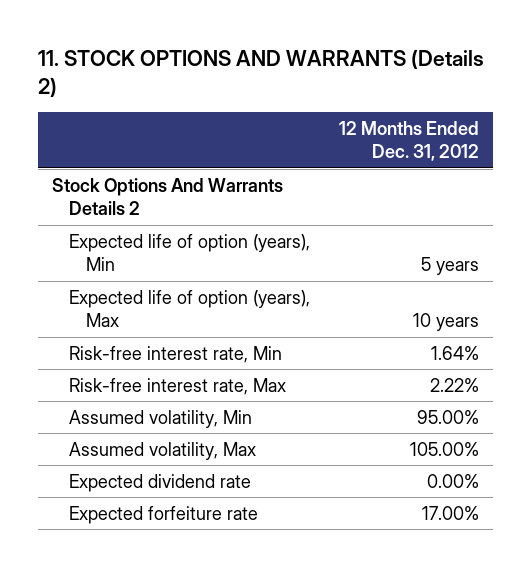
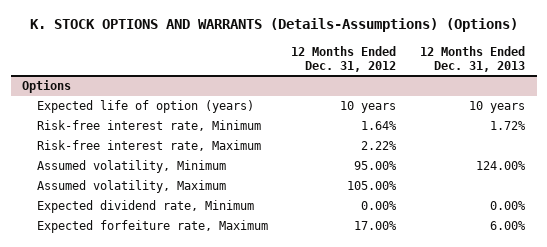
[37,49,484,98] 11. STOCK OPTIONS AND WARRANTS (Details 2) -> [29,18,518,33] K. STOCK OPTIONS AND WARRANTS (Details-Assumptions) (Options)
none -> [419,45,525,72] 12 Months Ended Dec. 31, 2013
[52,177,284,216] Stock Options And Warrants Details 2 -> none
[69,289,311,328] Expected life of option (years), Max -> none
none -> [22,80,72,94] Options
[69,233,311,272] Expected life of option (years), Min -> [36,100,254,114] Expected life of option (years)
[420,257,479,276] 5 years -> [340,101,397,114] 10 years
[69,345,283,363] Risk-free interest rate, Min -> [36,120,261,132] Risk-free interest rate, Minimum
[69,377,287,395] Risk-free interest rate, Max -> [36,140,261,152] Risk-free interest rate, Maximum
[69,409,253,428] Assumed volatility, Min -> [36,160,226,174] Assumed volatility, Minimum
[69,441,257,460] Assumed volatility, Max -> [36,180,226,194] Assumed volatility, Maximum
[69,473,252,492] Expected dividend rate -> [36,200,254,214] Expected dividend rate, Minimum
[69,505,259,524] Expected forfeiture rate -> [36,220,268,234] Expected forfeiture rate, Maximum

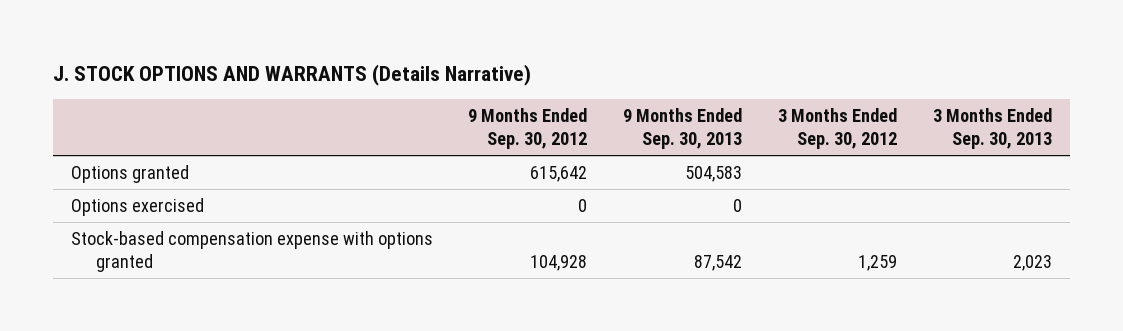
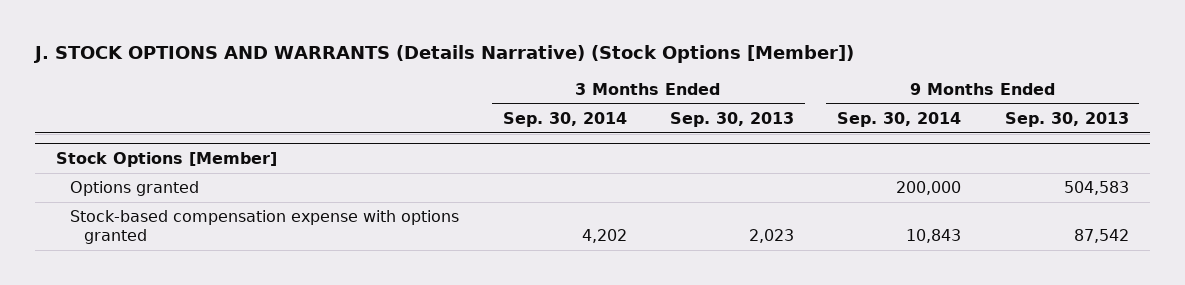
[52,63,531,86] J. STOCK OPTIONS AND WARRANTS (Details Narrative) -> [32,44,854,63] J. STOCK OPTIONS AND WARRANTS (Details Narrative) (Stock Options [Member])
[468,107,588,150] 9 Months Ended Sep. 30, 2012 -> none
[778,107,898,150] 3 Months Ended Sep. 30, 2012 -> none
none -> [502,111,627,127] Sep. 30, 2014
none -> [837,111,962,127] Sep. 30, 2014
none -> [56,151,278,167] Stock Options [Member]
[70,197,204,216] Options exercised -> none

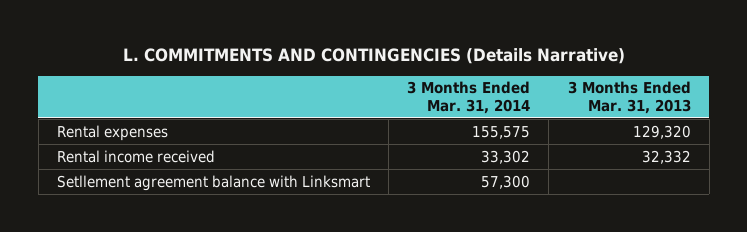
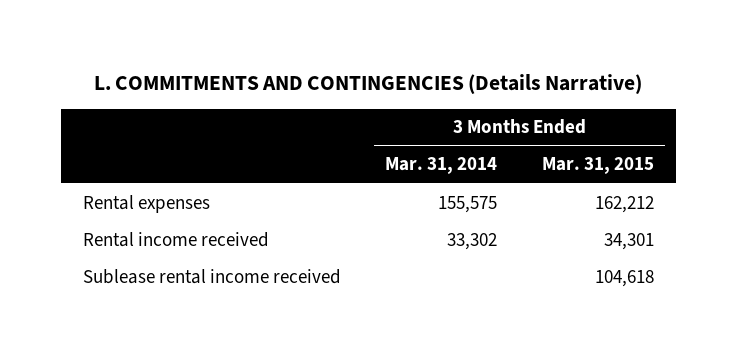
[567,81,691,114] 3 Months Ended Mar. 31, 2013 -> none
none -> [541,157,654,175] Mar. 31, 2015
[56,174,370,191] Setllement agreement balance with Linksmart -> none
none -> [82,268,341,284] Sublease rental income received

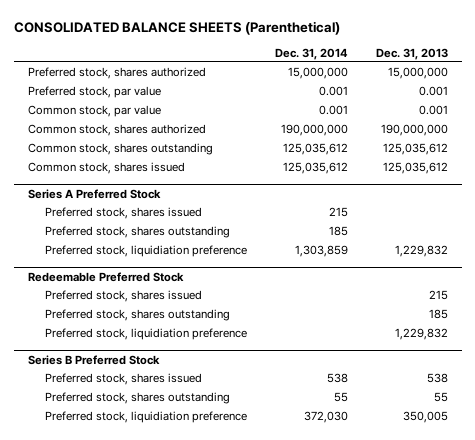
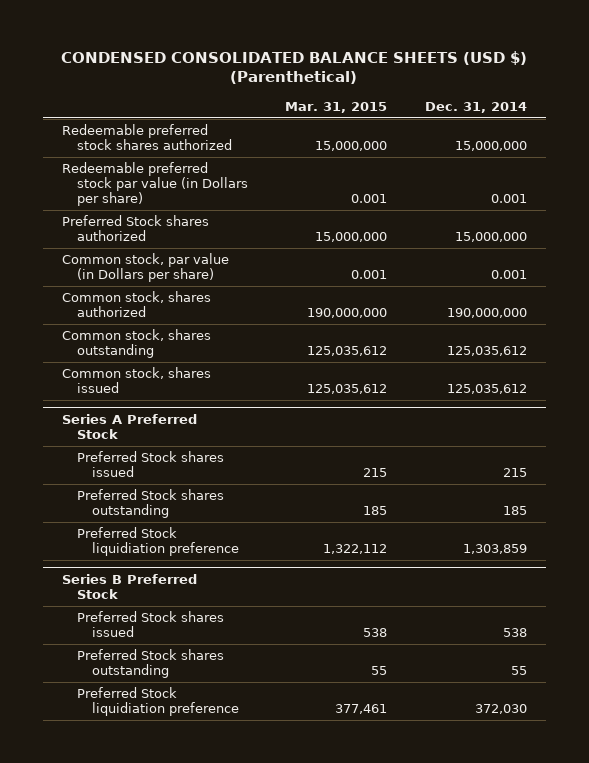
[13,20,340,35] CONSOLIDATED BALANCE SHEETS (Parenthetical) -> [61,50,528,85] CONDENSED CONSOLIDATED BALANCE SHEETS (USD $) (Parenthetical)
[375,47,448,60] Dec. 31, 2013 -> none
none -> [285,101,388,113] Mar. 31, 2015
[27,67,206,80] Preferred stock, shares authorized -> [62,124,232,151] Redeemable preferred stock shares authorized
[27,86,161,99] Preferred stock, par value -> [62,162,248,207] Redeemable preferred stock par value (in Dollars per share)
none -> [62,215,210,242] Preferred Stock shares authorized
[27,105,161,118] Common stock, par value -> [62,253,230,283] Common stock, par value (in Dollars per share)
[27,271,184,282] Redeemable Preferred Stock -> none
[44,290,202,303] Preferred stock, shares issued -> none
[44,309,230,322] Preferred stock, shares outstanding -> none
[44,328,247,341] Preferred stock, liquidiation preference -> none
[44,207,202,220] Preferred stock, shares issued -> [76,451,224,478] Preferred Stock shares issued
[44,226,230,239] Preferred stock, shares outstanding -> [76,489,224,519] Preferred Stock shares outstanding
[44,245,247,258] Preferred stock, liquidiation preference -> [76,527,239,557] Preferred Stock liquidiation preference
[44,373,202,386] Preferred stock, shares issued -> [76,611,224,638] Preferred Stock shares issued
[44,392,230,405] Preferred stock, shares outstanding -> [76,649,224,679] Preferred Stock shares outstanding
[44,411,247,424] Preferred stock, liquidiation preference -> [76,687,239,717] Preferred Stock liquidiation preference

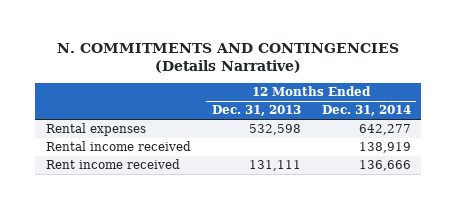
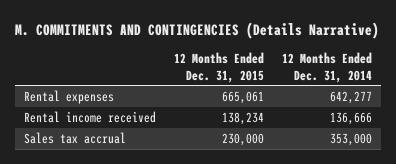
[57,43,400,74] N. COMMITMENTS AND CONTINGENCIES (Details Narrative) -> [14,22,379,40] M. COMMITMENTS AND CONTINGENCIES (Details Narrative)
[211,105,301,117] Dec. 31, 2013 -> none
none -> [174,52,265,83] 12 Months Ended Dec. 31, 2015
[45,159,180,170] Rent income received -> none
[358,142,411,154] 138,919 -> [330,111,373,125] 136,666
none -> [23,131,126,144] Sales tax accrual

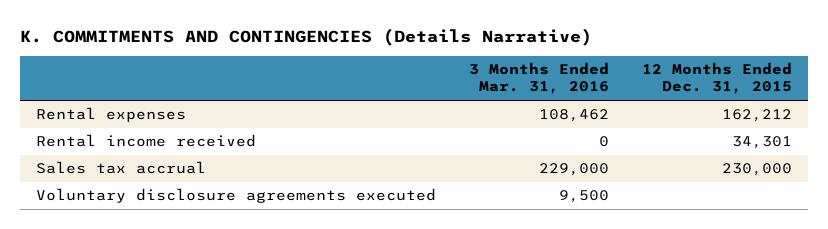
[14,22,379,40] M. COMMITMENTS AND CONTINGENCIES (Details Narrative) -> [19,27,592,46] K. COMMITMENTS AND CONTINGENCIES (Details Narrative)
[282,52,373,83] 12 Months Ended Dec. 31, 2014 -> none
none -> [468,62,609,95] 3 Months Ended Mar. 31, 2016
[222,90,265,104] 665,061 -> [721,109,792,123] 162,212
[222,111,265,125] 138,234 -> [731,136,792,150] 34,301
none -> [36,188,437,204] Voluntary disclosure agreements executed

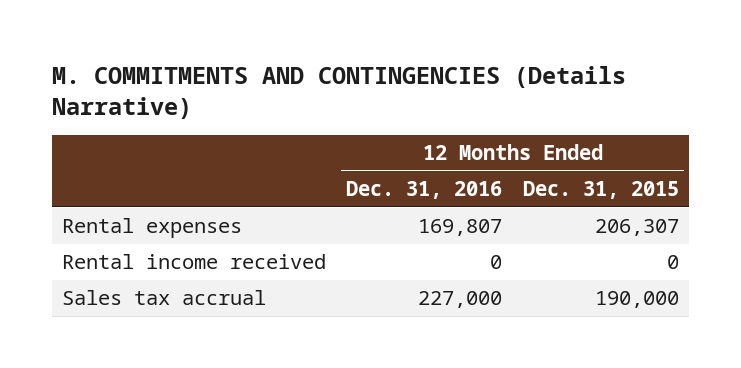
[19,27,592,46] K. COMMITMENTS AND CONTINGENCIES (Details Narrative) -> [51,65,626,120] M. COMMITMENTS AND CONTINGENCIES (Details Narrative)
[468,62,609,95] 3 Months Ended Mar. 31, 2016 -> none
none -> [346,181,503,200] Dec. 31, 2016
[36,188,437,204] Voluntary disclosure agreements executed -> none
[721,109,792,123] 162,212 -> [594,219,679,237] 206,307
[731,136,792,150] 34,301 -> [666,255,679,270] 0
[721,163,792,177] 230,000 -> [594,291,679,309] 190,000

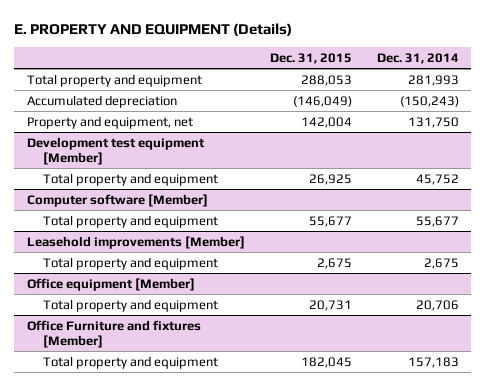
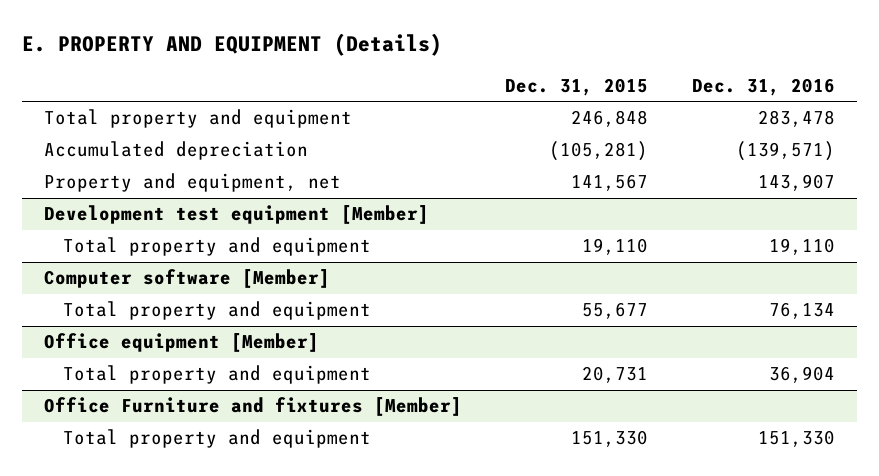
[376,52,459,64] Dec. 31, 2014 -> none
none -> [691,77,835,96] Dec. 31, 2016
[300,74,352,86] 288,053 -> [571,110,649,128] 246,848
[292,95,352,107] (146,049) -> [549,141,649,162] (105,281)
[300,116,352,128] 142,004 -> [571,174,649,192] 141,567
[308,173,352,185] 26,925 -> [582,238,649,256] 19,110
[26,235,245,249] Leasehold improvements [Member] -> none
[42,256,218,270] Total property and equipment -> none
[300,356,352,368] 182,045 -> [571,430,649,448] 151,330

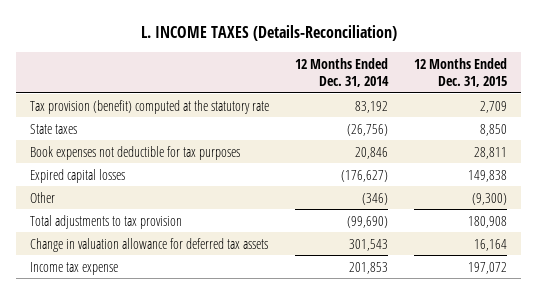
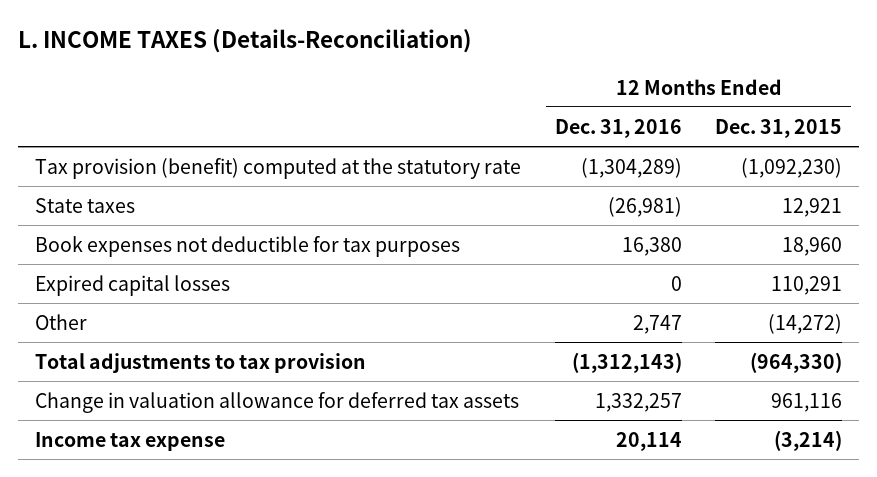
[295,57,390,88] 12 Months Ended Dec. 31, 2014 -> none
none -> [554,118,682,138] Dec. 31, 2016
[480,100,508,113] 2,709 -> [741,157,843,178] (1,092,230)
[480,123,508,136] 8,850 -> [782,197,843,217] 12,921
[474,146,508,159] 28,811 -> [782,236,843,256] 18,960
[468,169,508,182] 149,838 -> [771,275,843,295] 110,291
[472,192,508,205] (9,300) -> [768,313,843,334] (14,272)
[468,215,508,228] 180,908 -> [750,351,843,373] (964,330)
[474,238,508,251] 16,164 -> [771,392,843,412] 961,116
[468,261,508,274] 197,072 -> [774,429,843,451] (3,214)

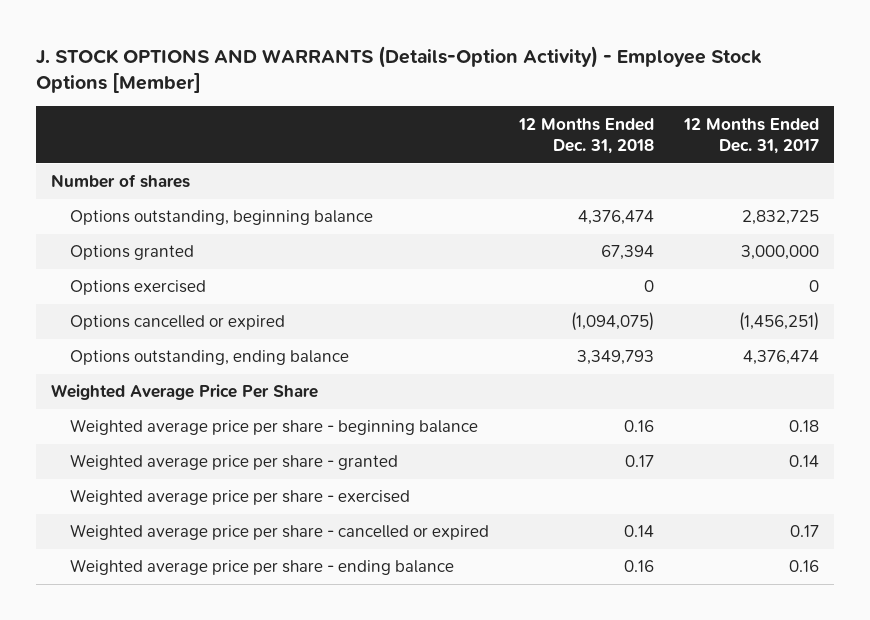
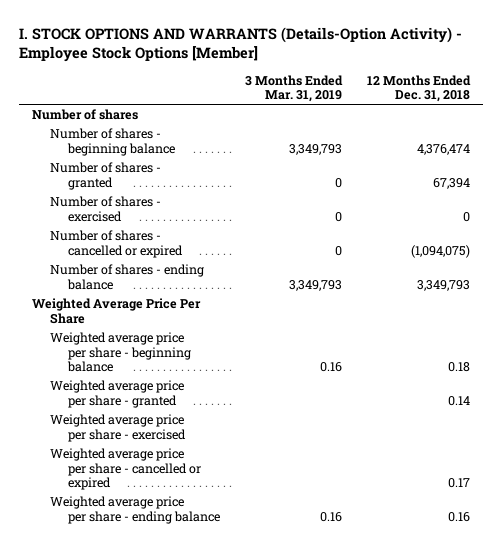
[36,45,763,94] J. STOCK OPTIONS AND WARRANTS (Details-Option Activity) - Employee Stock Options [Member] -> [19,26,463,62] I. STOCK OPTIONS AND WARRANTS (Details-Option Activity) - Employee Stock Options [Member]
[683,117,820,155] 12 Months Ended Dec. 31, 2017 -> none
none -> [244,74,343,103] 3 Months Ended Mar. 31, 2019
[70,210,374,226] Options outstanding, beginning balance -> [49,128,175,156] Number of shares - beginning balance
[70,245,195,261] Options granted -> [49,162,161,190] Number of shares - granted
[70,280,207,296] Options exercised -> [49,196,161,222] Number of shares - exercised
[70,315,286,331] Options cancelled or expired -> [49,230,183,258] Number of shares - cancelled or expired
[70,350,350,366] Options outstanding, ending balance -> [49,264,204,290] Number of shares - ending balance
[624,420,655,433] 0.16 -> [448,362,471,373] 0.18
[625,455,655,468] 0.17 -> [448,395,471,406] 0.14
[624,525,655,538] 0.14 -> [448,478,471,489] 0.17

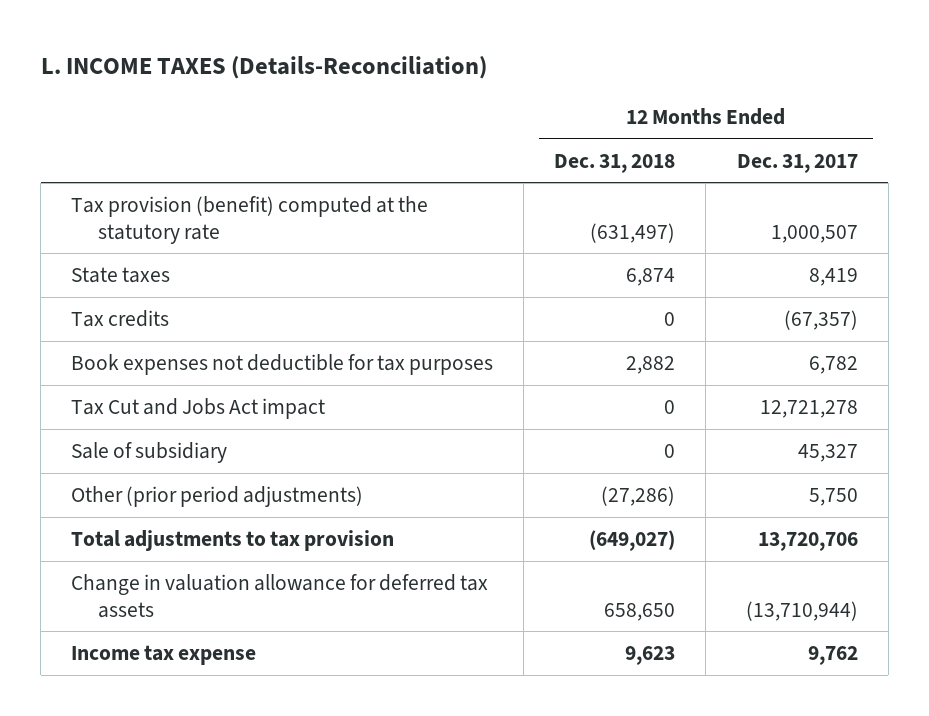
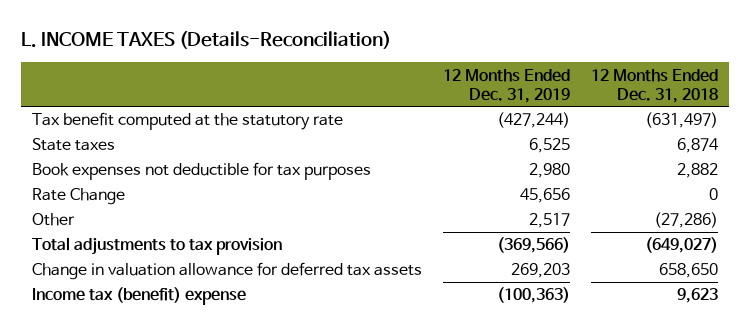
[736,153,858,173] Dec. 31, 2017 -> none
none -> [443,68,571,103] 12 Months Ended Dec. 31, 2019
[71,195,429,244] Tax provision (benefit) computed at the statutory rate -> [31,112,343,131] Tax benefit computed at the statutory rate
[71,309,170,327] Tax credits -> none
[71,441,228,463] Sale of subsidiary -> none
[71,397,326,419] Tax Cut and Jobs Act impact -> [31,188,125,206] Rate Change
[71,485,364,507] Other (prior period adjustments) -> [31,213,75,227] Other
[71,644,257,665] Income tax expense -> [31,287,246,306] Income tax (benefit) expense

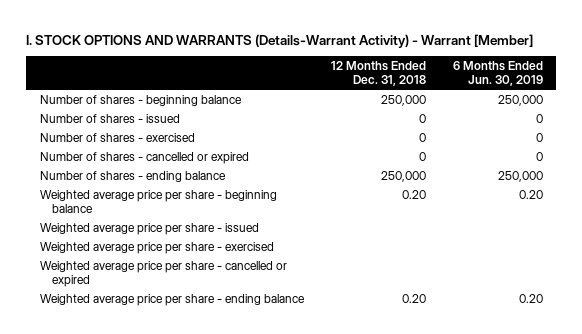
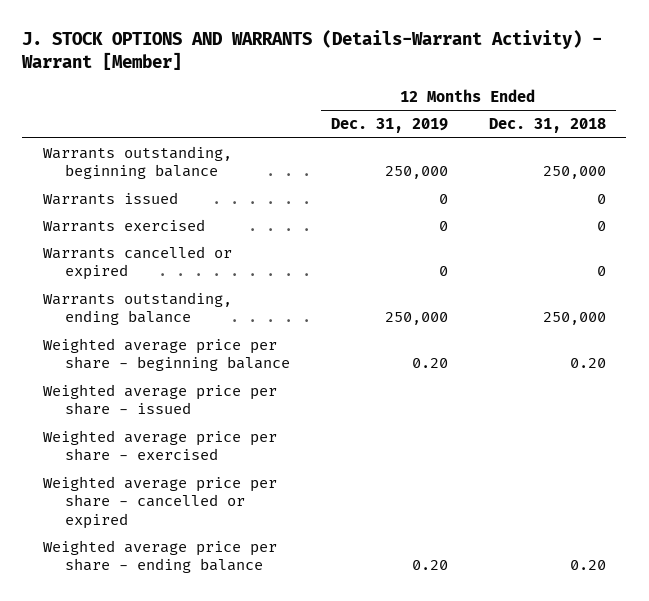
[26,33,534,48] I. STOCK OPTIONS AND WARRANTS (Details-Warrant Activity) - Warrant [Member] -> [21,30,603,71] J. STOCK OPTIONS AND WARRANTS (Details-Warrant Activity) - Warrant [Member]
[452,61,543,87] 6 Months Ended Jun. 30, 2019 -> none
none -> [330,118,448,134] Dec. 31, 2019
[39,113,180,123] Number of shares - issued -> none
[39,94,242,106] Number of shares - beginning balance -> [42,145,232,180] Warrants outstanding, beginning balance
none -> [42,191,178,205] Warrants issued
[39,132,195,142] Number of shares - exercised -> [42,218,205,232] Warrants exercised
[39,151,249,164] Number of shares - cancelled or expired -> [42,245,232,281] Warrants cancelled or expired
[39,170,226,182] Number of shares - ending balance -> [42,291,232,326] Warrants outstanding, ending balance

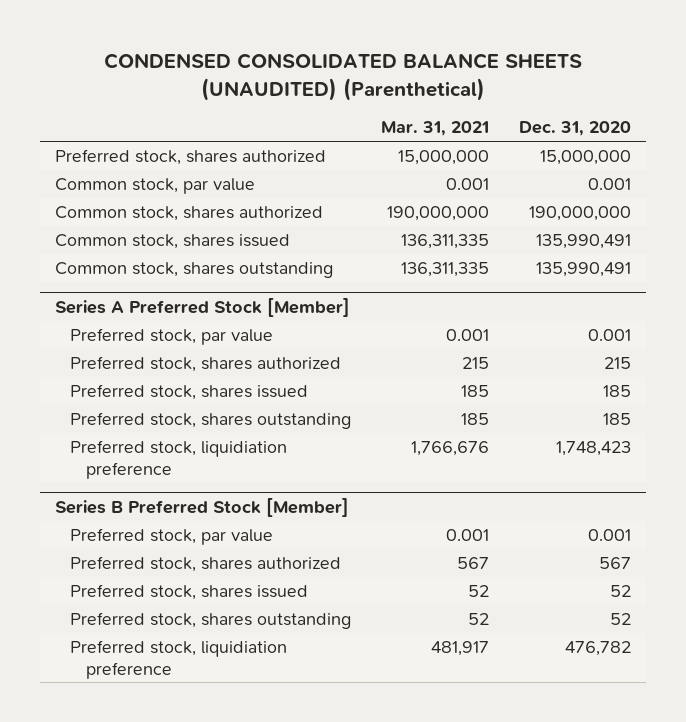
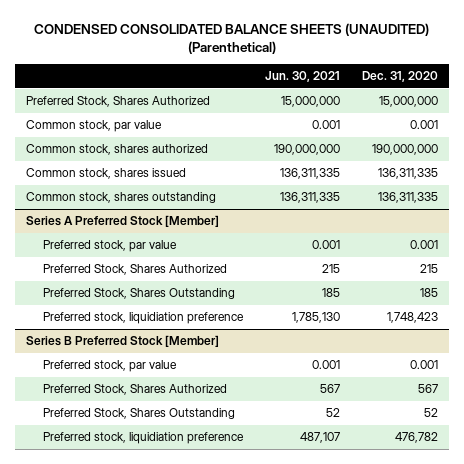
[381,121,490,137] Mar. 31, 2021 -> none
none -> [265,71,341,83] Jun. 30, 2021
[54,148,326,165] Preferred stock, shares authorized -> [25,96,210,108] Preferred Stock, Shares Authorized
[535,233,631,249] 135,990,491 -> [377,168,438,180] 136,311,335
[535,261,631,277] 135,990,491 -> [377,192,438,204] 136,311,335
[70,383,309,400] Preferred stock, shares issued -> none
[70,355,342,372] Preferred stock, shares authorized -> [43,264,228,276] Preferred Stock, Shares Authorized
[70,411,352,429] Preferred stock, shares outstanding -> [43,288,236,300] Preferred Stock, Shares Outstanding
[70,583,309,600] Preferred stock, shares issued -> none
[70,555,342,572] Preferred stock, shares authorized -> [43,384,228,396] Preferred Stock, Shares Authorized
[70,611,352,629] Preferred stock, shares outstanding -> [43,408,236,420] Preferred Stock, Shares Outstanding

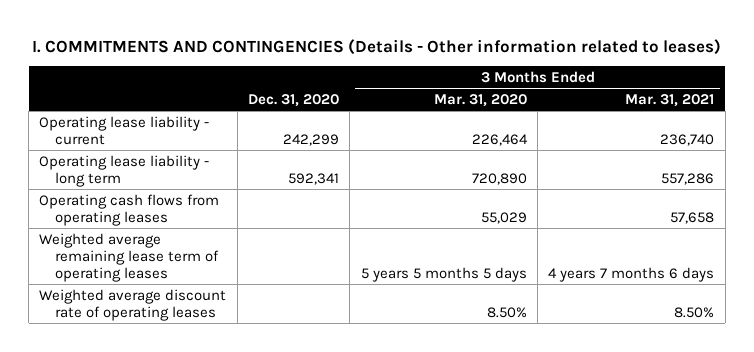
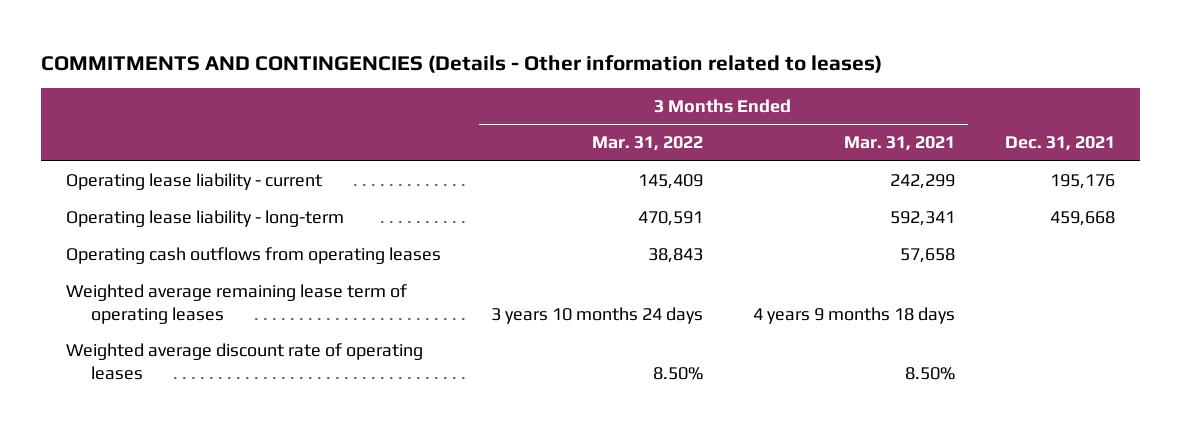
[31,38,721,55] I. COMMITMENTS AND CONTINGENCIES (Details - Other information related to leases) -> [41,54,883,73] COMMITMENTS AND CONTINGENCIES (Details - Other information related to leases)
[248,93,340,107] Dec. 31, 2020 -> none
[433,93,527,107] Mar. 31, 2020 -> none
none -> [592,136,704,152] Mar. 31, 2022
none -> [1005,136,1116,152] Dec. 31, 2021
[660,133,715,146] 236,740 -> [890,174,956,190] 242,299
[39,154,210,187] Operating lease liability - long term -> [66,210,345,228] Operating lease liability - long-term
[661,172,715,185] 557,286 -> [890,211,956,227] 592,341
[39,193,220,226] Operating cash flows from operating leases -> [66,247,442,265] Operating cash outflows from operating leases
[548,266,715,282] 4 years 7 months 6 days -> [753,306,956,324] 4 years 9 months 18 days

